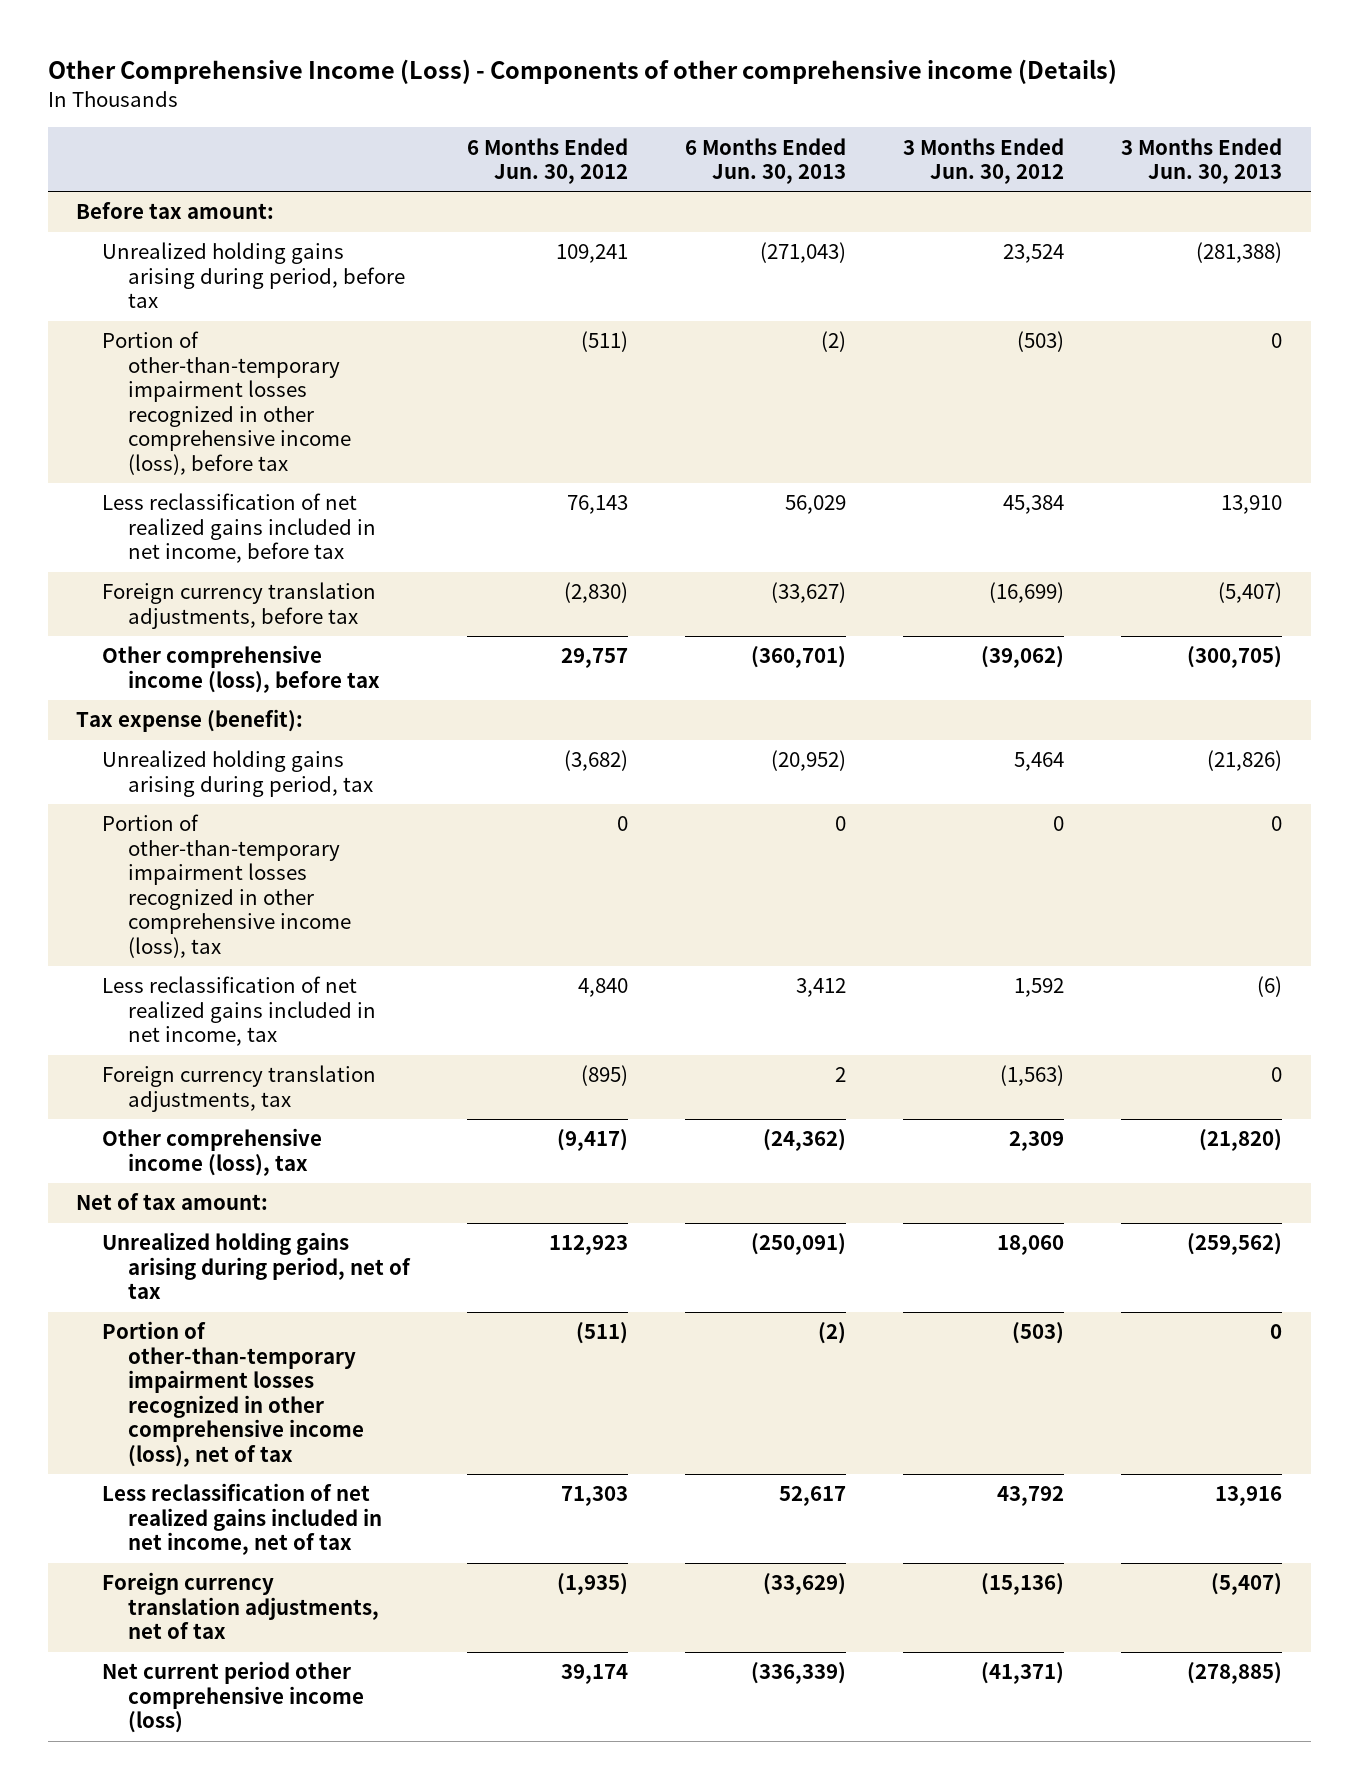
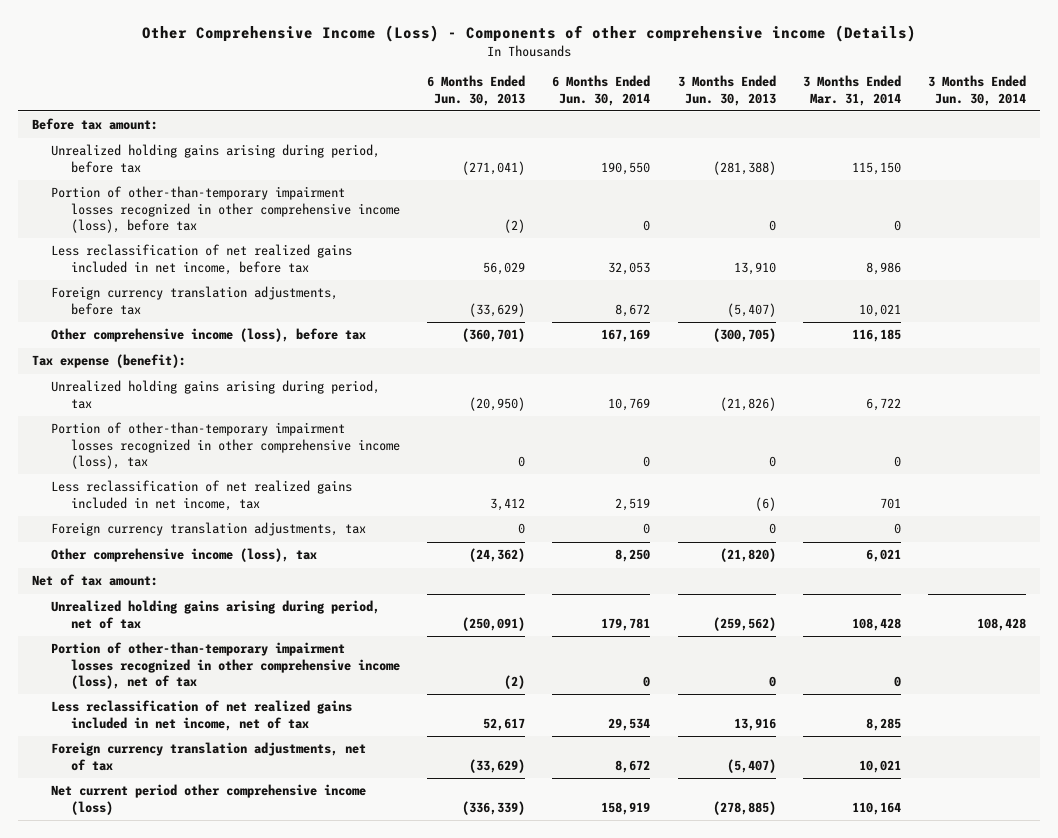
[466,137,628,185] 6 Months Ended Jun. 30, 2012 -> none
[903,137,1065,185] 3 Months Ended Jun. 30, 2012 -> none
none -> [552,75,651,106] 6 Months Ended Jun. 30, 2014
none -> [803,75,902,106] 3 Months Ended Mar. 31, 2014
none -> [928,75,1027,106] 3 Months Ended Jun. 30, 2014
[759,242,846,264] (271,043) -> [462,160,526,175] (271,041)
[770,582,846,604] (33,627) -> [469,302,526,317] (33,629)
[770,750,846,772] (20,952) -> [469,396,526,411] (20,950)
[834,1067,846,1083] 2 -> [518,523,526,535] 0

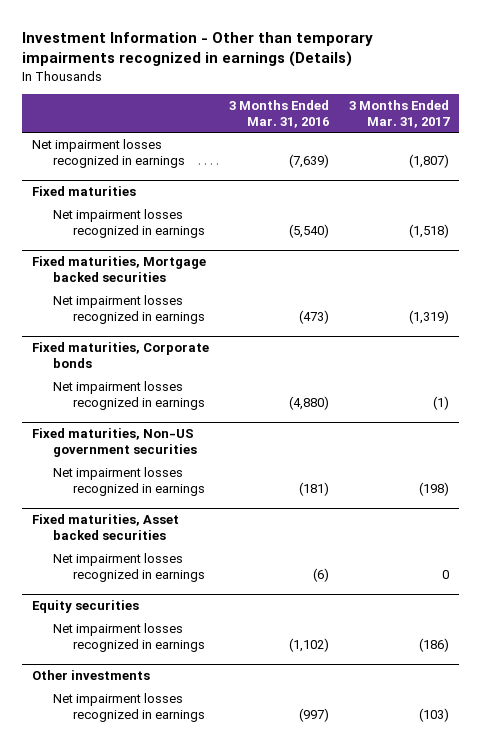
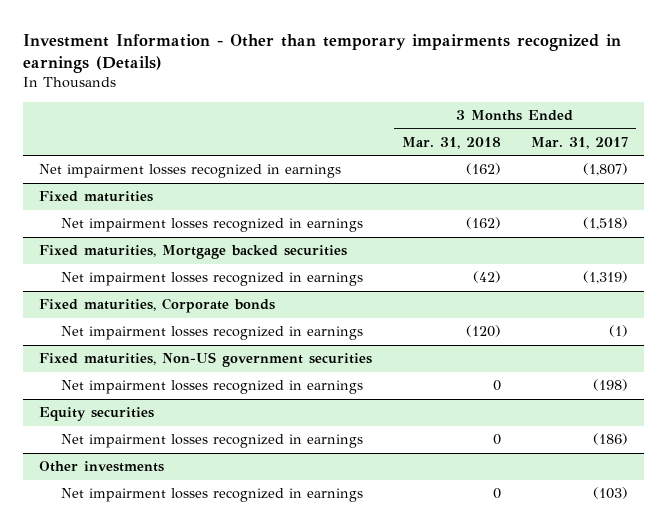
[229,99,330,128] 3 Months Ended Mar. 31, 2016 -> none
none -> [402,136,502,149] Mar. 31, 2018
[32,513,180,540] Fixed maturities, Asset backed securities -> none
[52,552,206,582] Net impairment losses recognized in earnings -> none

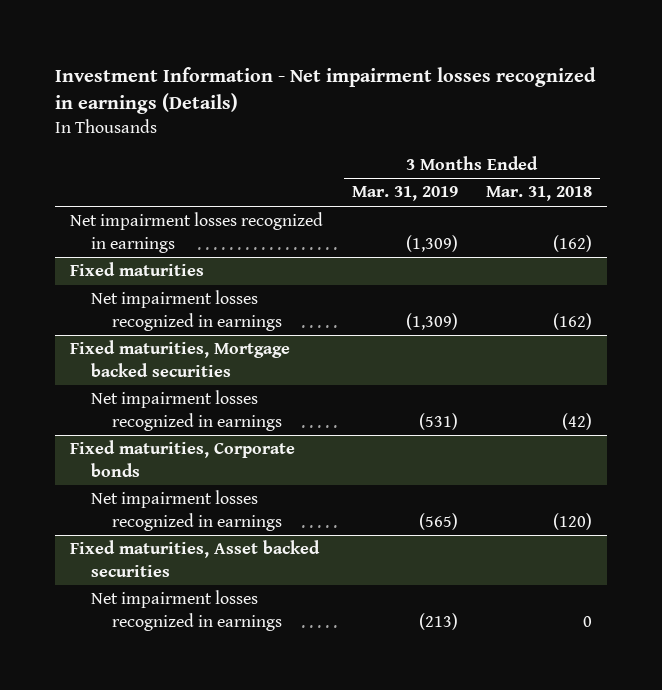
[23,33,622,74] Investment Information - Other than temporary impairments recognized in earnings (Details) -> [55,67,597,115] Investment Information - Net impairment losses recognized in earnings (Details)
[531,136,629,149] Mar. 31, 2017 -> none
none -> [351,186,458,202] Mar. 31, 2019
[38,352,372,368] Fixed maturities, Non-US government securities -> none
[60,380,363,395] Net impairment losses recognized in earnings -> none
[38,407,154,422] Equity securities -> none
[60,434,363,449] Net impairment losses recognized in earnings -> none
[38,461,164,473] Other investments -> none
none -> [69,540,320,577] Fixed maturities, Asset backed securities

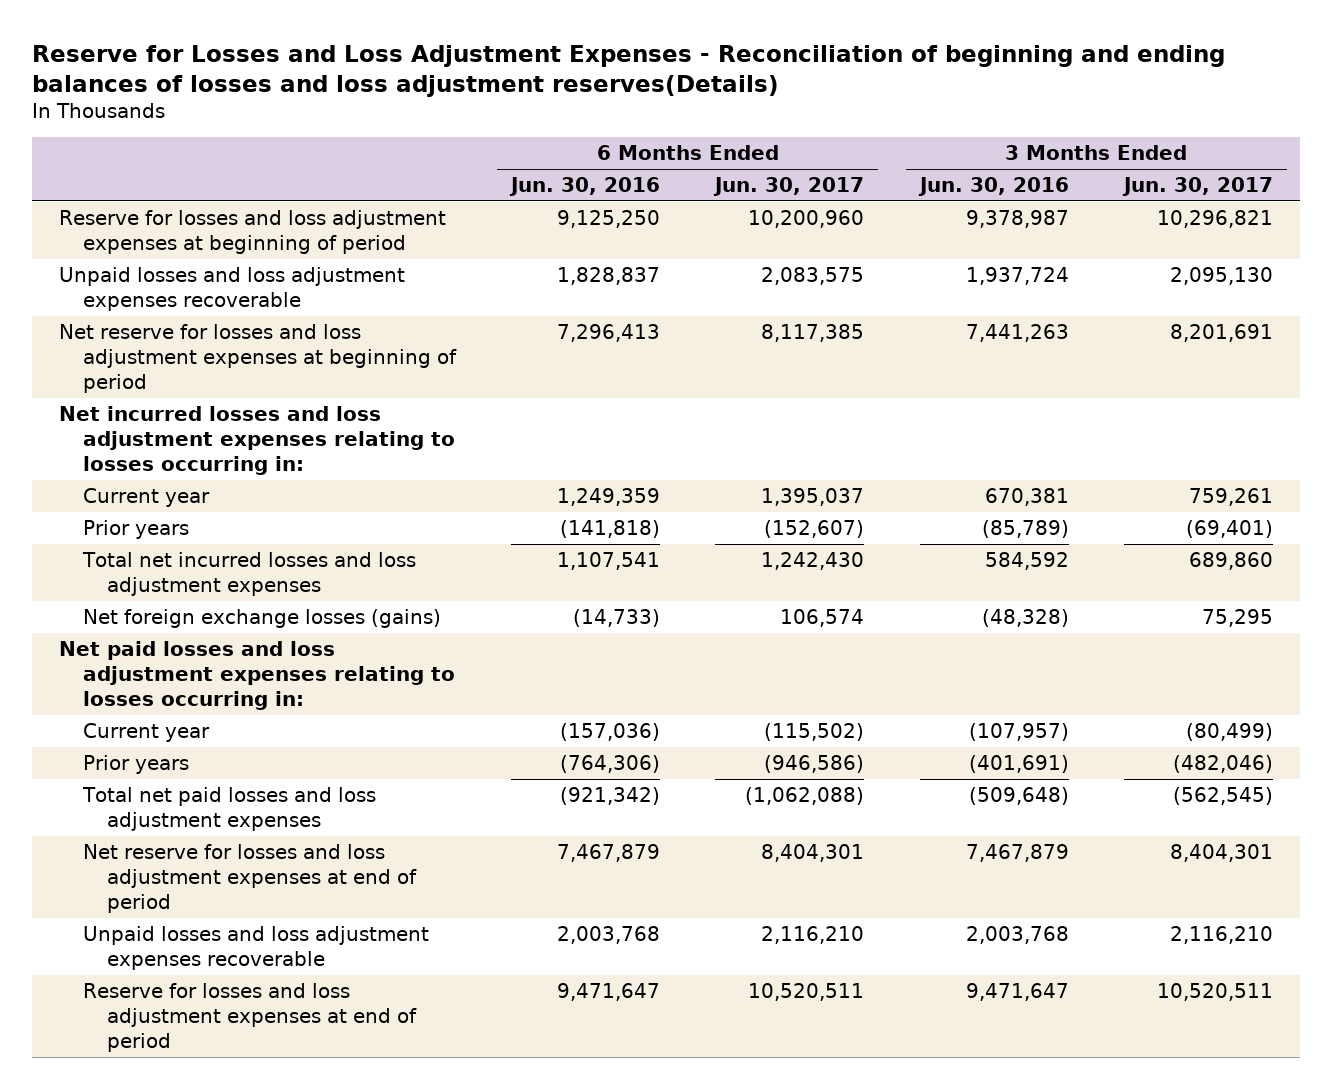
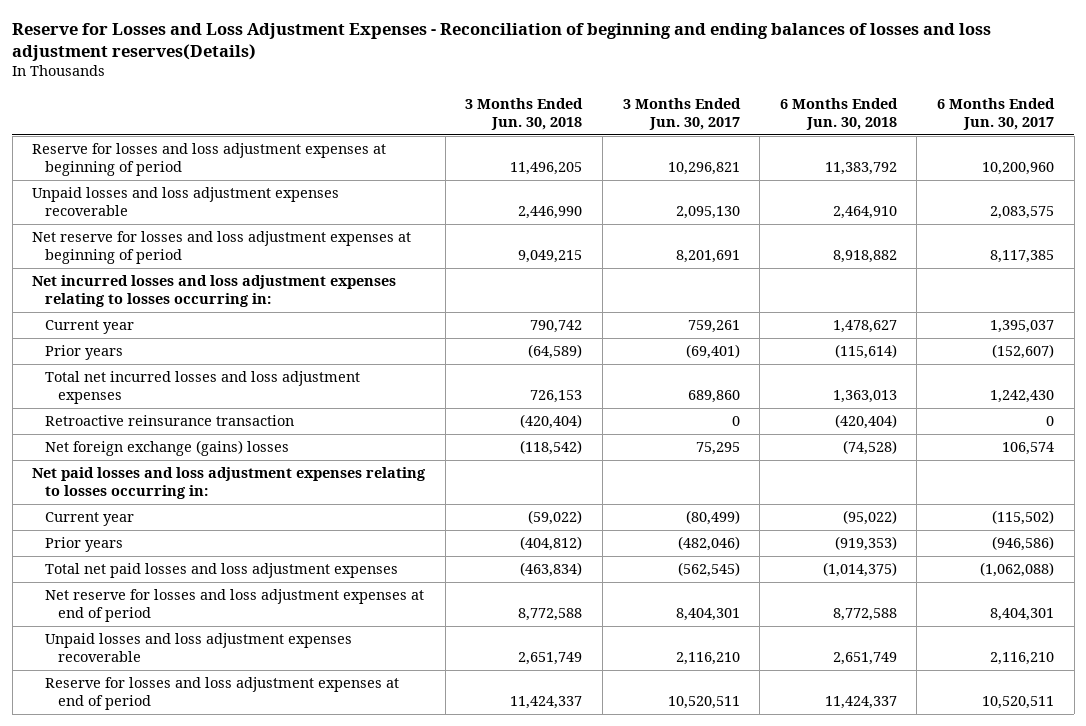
[509,177,661,197] Jun. 30, 2016 -> none
[917,177,1069,197] Jun. 30, 2016 -> none
none -> [465,97,584,130] 3 Months Ended Jun. 30, 2018
none -> [779,97,898,130] 6 Months Ended Jun. 30, 2018
none -> [45,415,295,427] Retroactive reinsurance transaction
[83,608,442,628] Net foreign exchange losses (gains) -> [45,440,290,457] Net foreign exchange (gains) losses

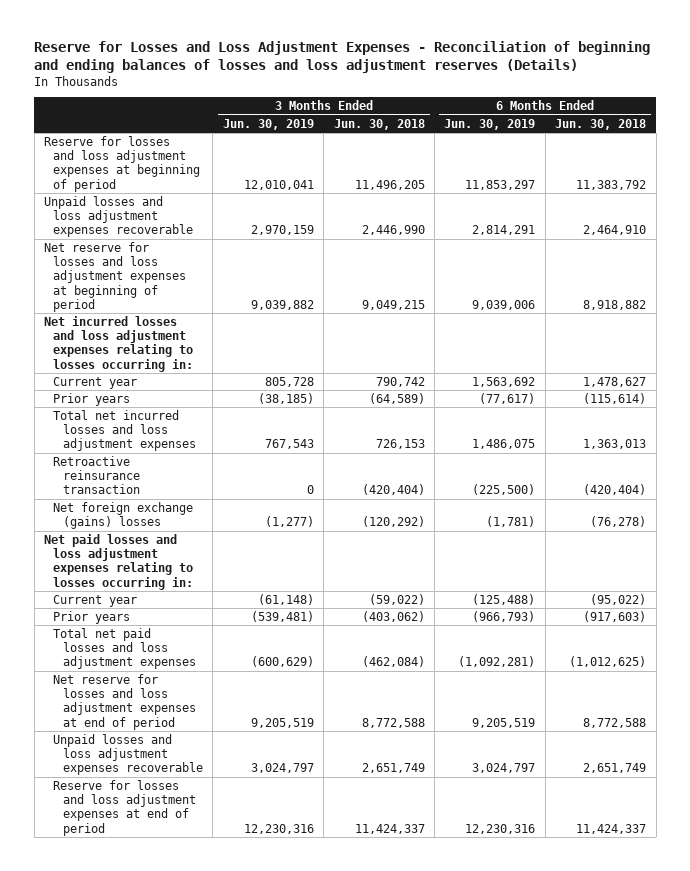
[12,22,992,61] Reserve for Losses and Loss Adjustment Expenses - Reconciliation of beginning and ending balances of losses and loss adjustment reserves(Details) -> [34,41,651,74] Reserve for Losses and Loss Adjustment Expenses - Reconciliation of beginning and ending balances of losses and loss adjustment reserves (Details)
[622,97,741,130] 3 Months Ended Jun. 30, 2017 -> none
[936,97,1055,130] 6 Months Ended Jun. 30, 2017 -> none
none -> [222,118,314,130] Jun. 30, 2019
none -> [444,118,536,130] Jun. 30, 2019
[520,440,583,456] (118,542) -> [361,516,425,528] (120,292)
[842,440,897,456] (74,528) -> [590,516,647,528] (76,278)
[520,536,583,552] (404,812) -> [361,610,425,622] (403,062)
[834,536,897,552] (919,353) -> [583,610,647,622] (917,603)
[520,562,583,578] (463,834) -> [361,656,425,668] (462,084)
[822,562,897,578] (1,014,375) -> [569,656,647,668] (1,012,625)

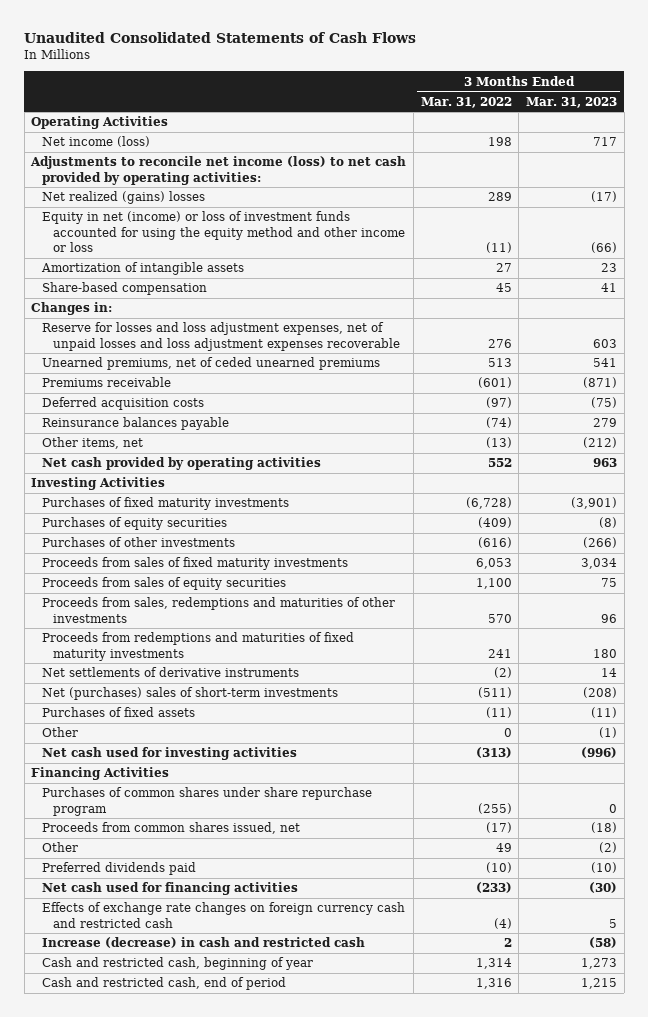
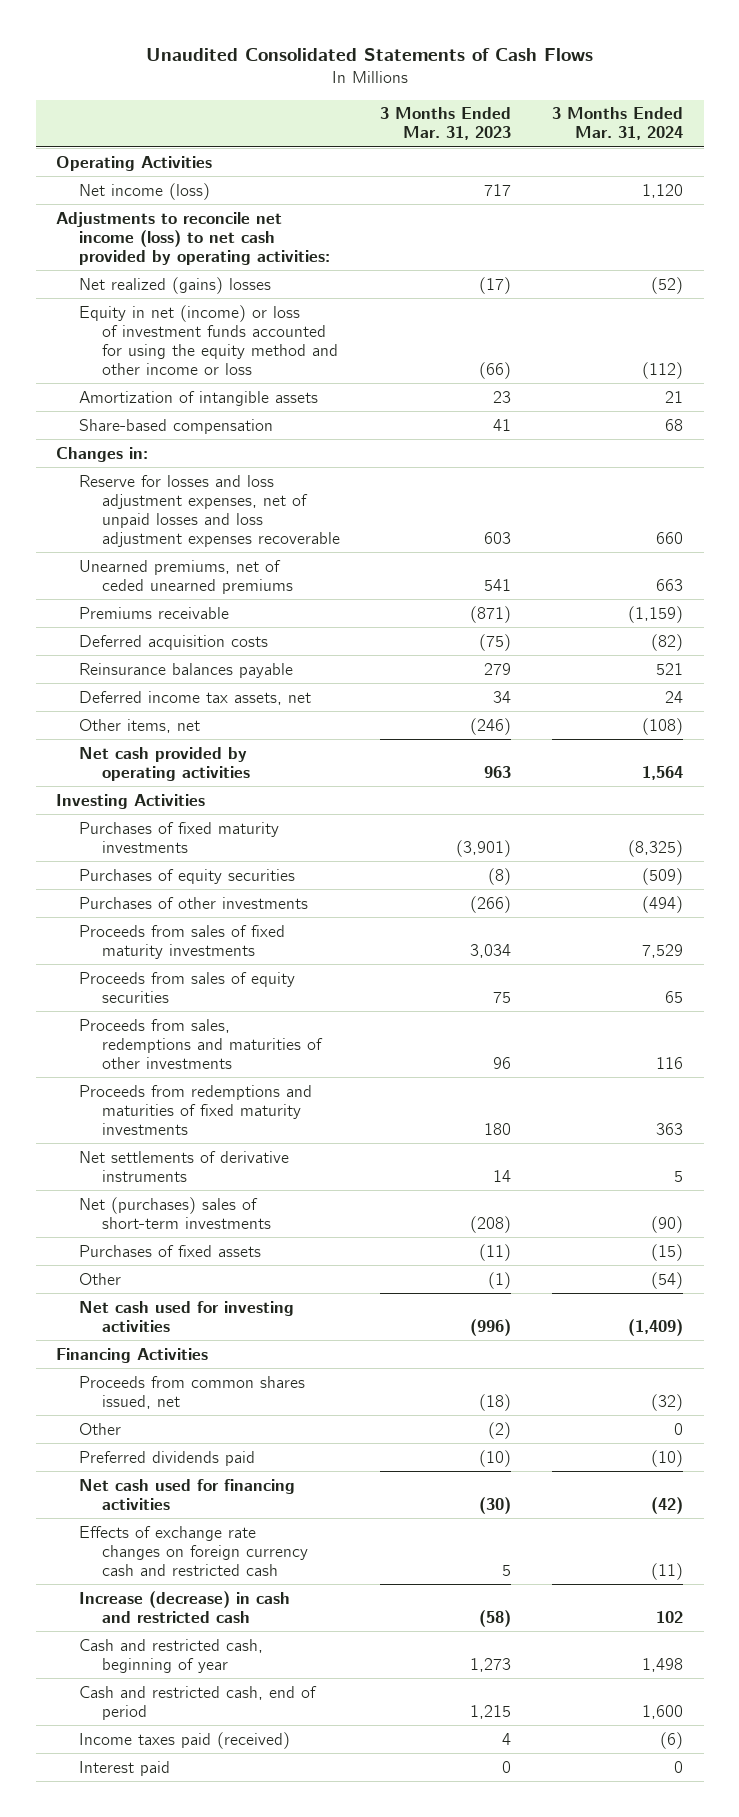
[420,96,512,108] Mar. 31, 2022 -> none
none -> [552,107,684,141] 3 Months Ended Mar. 31, 2024
none -> [78,690,311,705] Deferred income tax assets, net
[582,437,617,449] (212) -> [470,717,512,735] (246)
[41,787,372,816] Purchases of common shares under share repurchase program -> none
none -> [78,1731,290,1749] Income taxes paid (received)
none -> [78,1760,170,1776] Interest paid

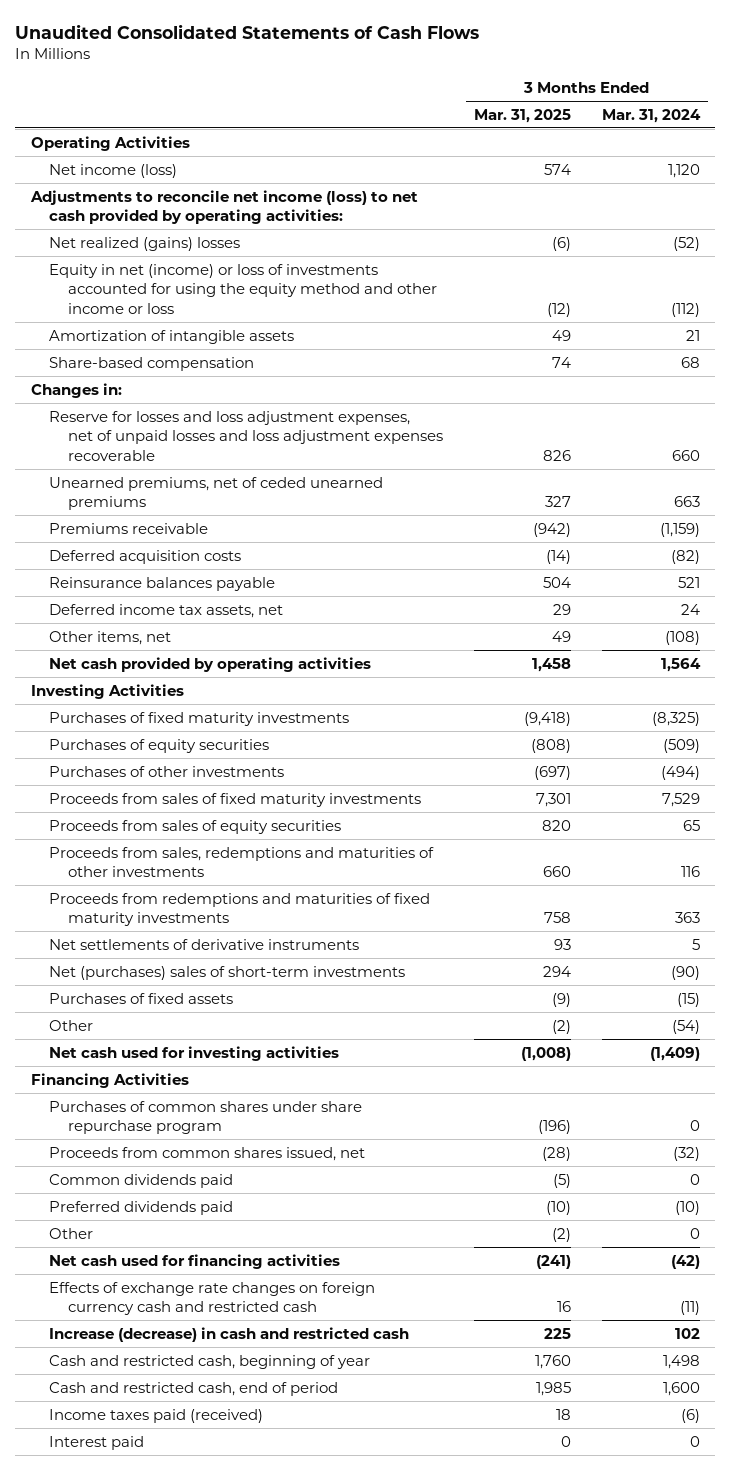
[380,107,512,141] 3 Months Ended Mar. 31, 2023 -> none
none -> [473,108,571,123] Mar. 31, 2025
[78,304,338,376] Equity in net (income) or loss of investment funds accounted for using the equity method and other income or loss -> [49,263,437,314] Equity in net (income) or loss of investments accounted for using the equity method and other income or loss
none -> [49,1100,363,1135] Purchases of common shares under share repurchase program
none -> [49,1173,234,1188] Common dividends paid
[78,1422,121,1435] Other -> [49,1227,94,1239] Other

